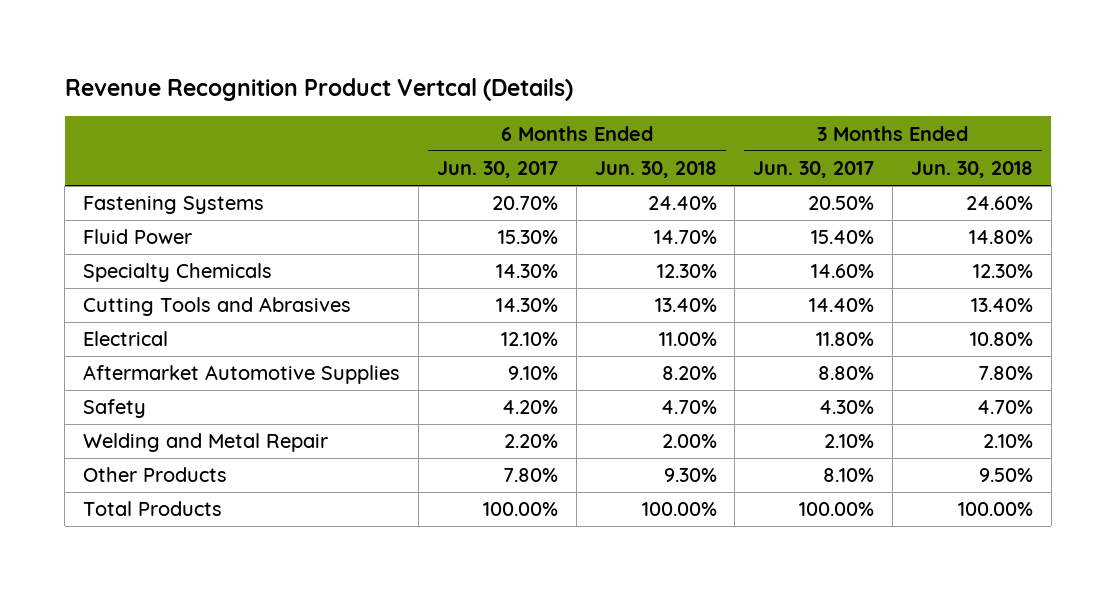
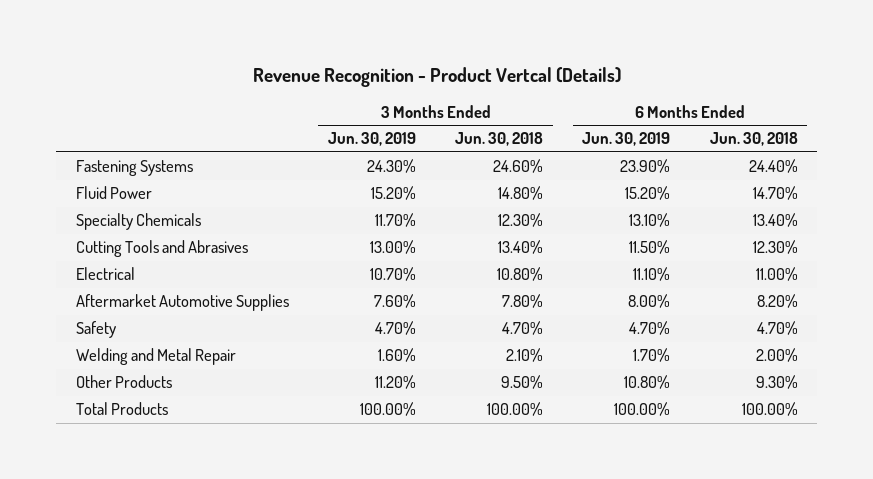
[64,78,573,102] Revenue Recognition Product Vertcal (Details) -> [252,66,621,87] Revenue Recognition - Product Vertcal (Details)
[436,161,558,179] Jun. 30, 2017 -> none
[753,161,875,179] Jun. 30, 2017 -> none
none -> [328,132,417,147] Jun. 30, 2019
none -> [582,132,671,147] Jun. 30, 2019
[656,264,717,279] 12.30% -> [752,213,798,228] 13.40%
[654,298,717,313] 13.40% -> [752,240,798,255] 12.30%

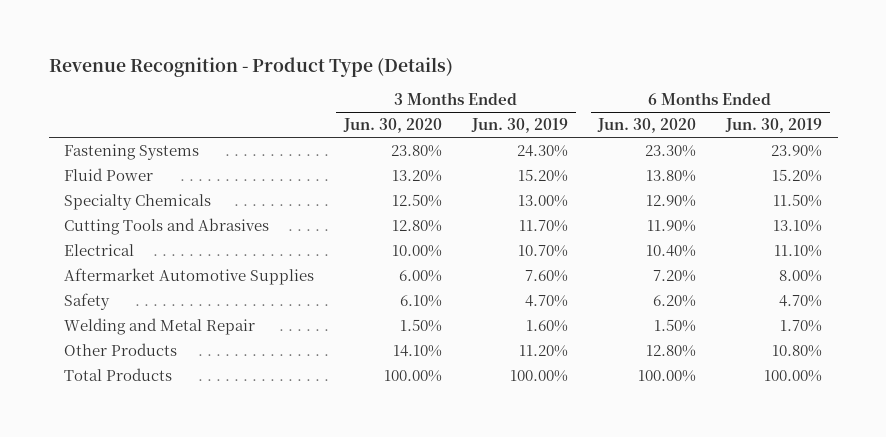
[252,66,621,87] Revenue Recognition - Product Vertcal (Details) -> [48,57,453,78] Revenue Recognition - Product Type (Details)
[455,132,544,147] Jun. 30, 2018 -> none
[709,132,798,147] Jun. 30, 2018 -> none
none -> [343,118,443,134] Jun. 30, 2020
none -> [597,118,697,134] Jun. 30, 2020
[375,213,417,228] 11.70% -> [518,195,569,208] 13.00%
[629,213,671,228] 13.10% -> [773,194,823,208] 11.50%
[370,240,417,255] 13.00% -> [519,220,569,233] 11.70%
[629,240,671,255] 11.50% -> [773,220,823,233] 13.10%

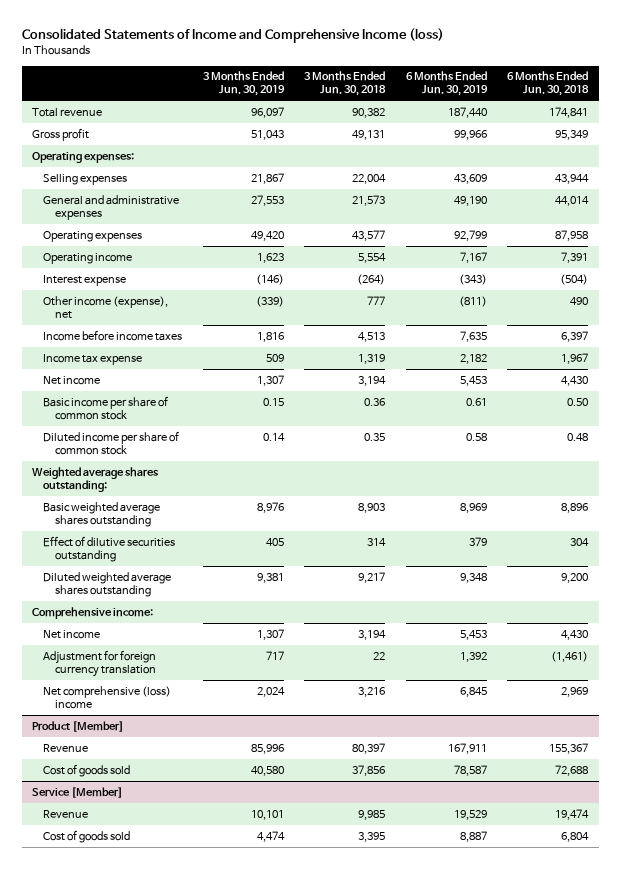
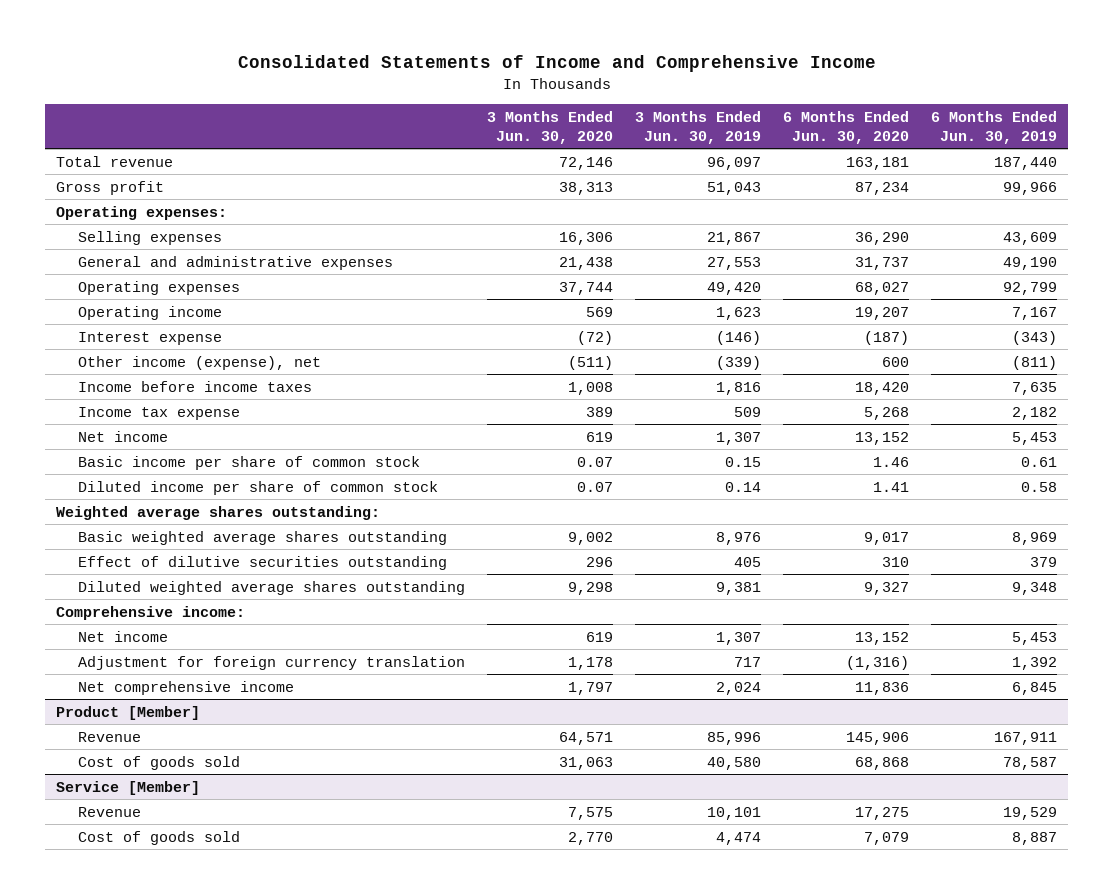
[21,28,444,44] Consolidated Statements of Income and Comprehensive Income (loss) -> [237,55,876,73] Consolidated Statements of Income and Comprehensive Income
[304,71,387,97] 3 Months Ended Jun. 30, 2018 -> none
[507,71,590,97] 6 Months Ended Jun. 30, 2018 -> none
none -> [486,110,613,144] 3 Months Ended Jun. 30, 2020
none -> [783,110,910,144] 6 Months Ended Jun. 30, 2020
[43,685,172,709] Net comprehensive (loss) income -> [77,680,294,695] Net comprehensive income

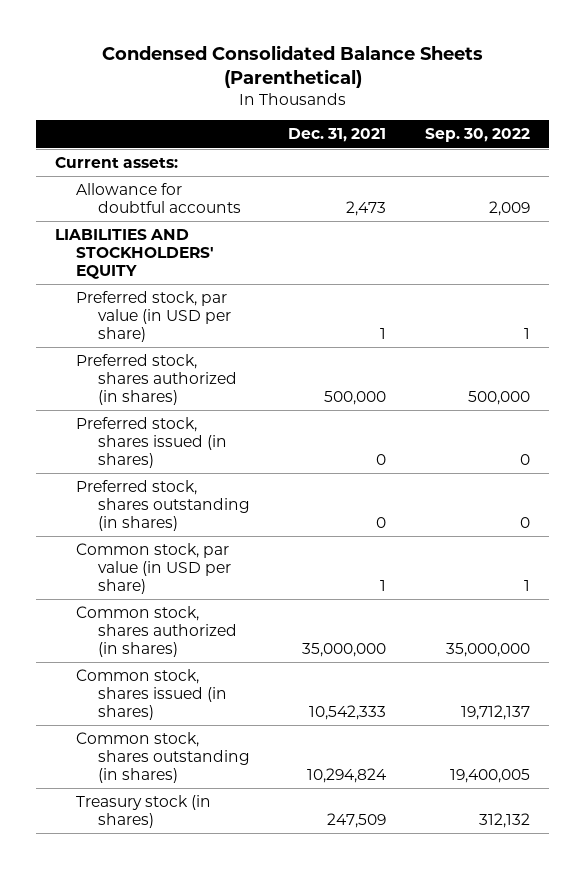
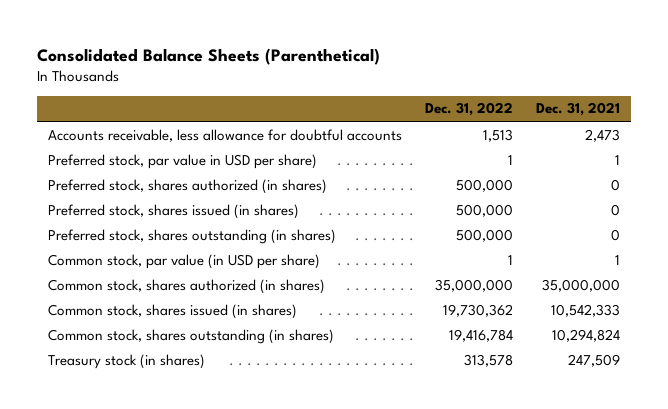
[101,44,483,88] Condensed Consolidated Balance Sheets (Parenthetical) -> [37,47,381,65] Consolidated Balance Sheets (Parenthetical)
[425,128,531,143] Sep. 30, 2022 -> none
none -> [424,102,513,117] Dec. 31, 2022
[55,157,179,169] Current assets: -> none
[55,229,215,279] LIABILITIES AND STOCKHOLDERS' EQUITY -> none
[76,183,241,213] Allowance for doubtful accounts -> [48,128,403,142] Accounts receivable, less allowance for doubtful accounts
[76,291,231,342] Preferred stock, par value (in USD per share) -> [48,153,318,169] Preferred stock, par value in USD per share)
[324,390,387,405] 500,000 -> [610,178,620,191] 0

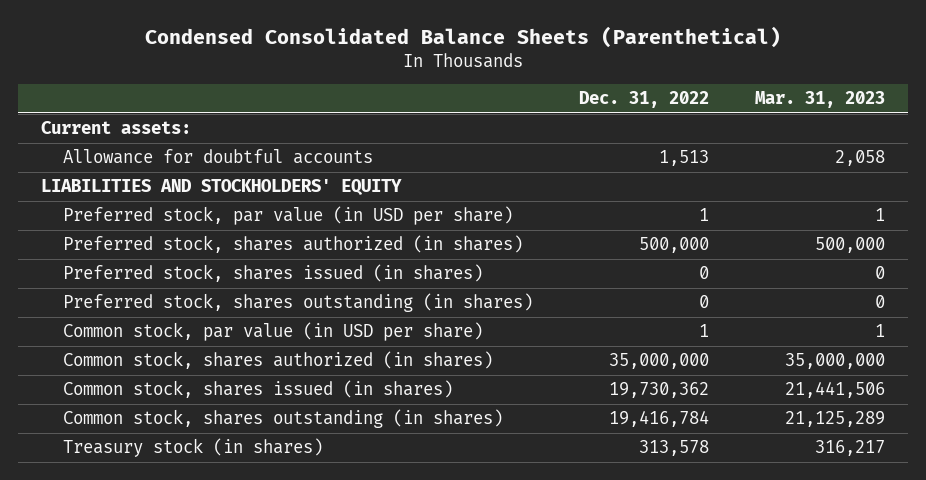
[37,47,381,65] Consolidated Balance Sheets (Parenthetical) -> [145,26,782,49] Condensed Consolidated Balance Sheets (Parenthetical)
[535,102,620,117] Dec. 31, 2021 -> none
none -> [755,91,886,109] Mar. 31, 2023
none -> [41,121,192,135] Current assets:
[48,128,403,142] Accounts receivable, less allowance for doubtful accounts -> [62,149,373,165] Allowance for doubtful accounts
none -> [41,179,403,196] LIABILITIES AND STOCKHOLDERS' EQUITY
[48,153,318,169] Preferred stock, par value in USD per share) -> [62,206,513,226] Preferred stock, par value (in USD per share)
[455,203,513,217] 500,000 -> [698,266,709,280] 0
[455,228,513,242] 500,000 -> [698,295,709,309] 0

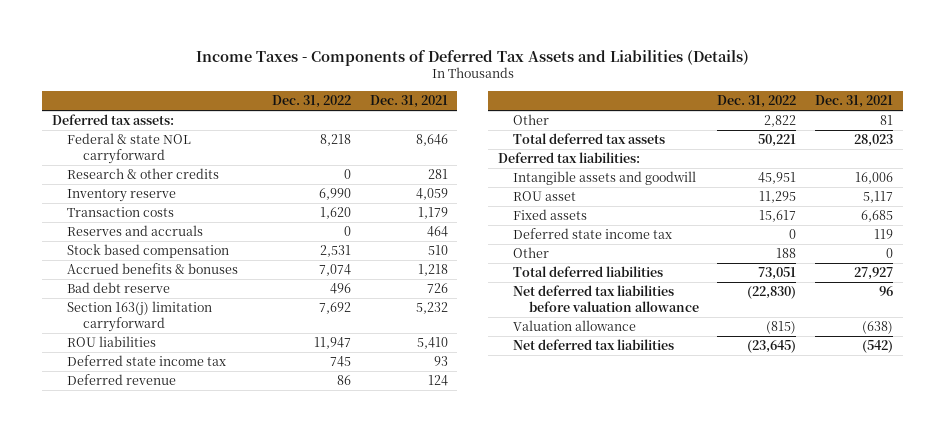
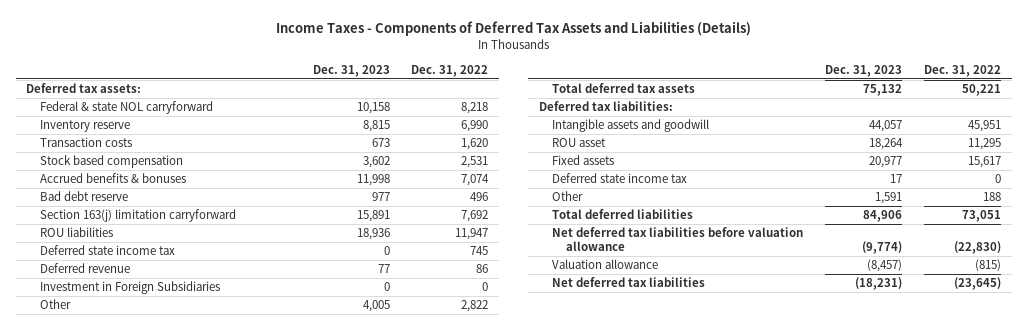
[369,95,448,109] Dec. 31, 2021 -> none
none -> [312,64,390,77] Dec. 31, 2023
[67,168,220,180] Research & other credits -> none
[67,225,204,237] Reserves and accruals -> none
none -> [39,281,220,295] Investment in Foreign Subsidiaries

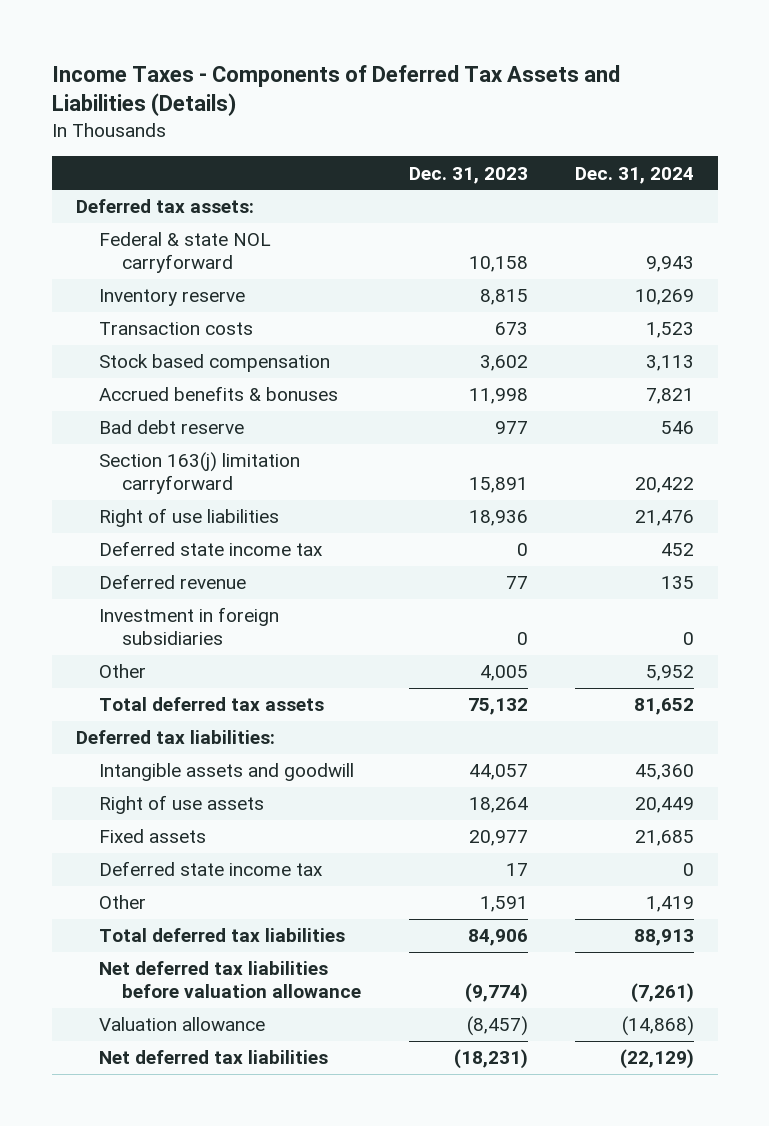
[411,64,489,77] Dec. 31, 2022 -> none
none -> [574,166,694,184] Dec. 31, 2024
[39,227,113,238] ROU liabilities -> [98,508,279,528] Right of use liabilities
[39,281,220,295] Investment in Foreign Subsidiaries -> [98,607,279,646] Investment in foreign subsidiaries
[552,138,607,148] ROU asset -> [98,795,264,815] Right of use assets
[552,209,694,220] Total deferred liabilities -> [98,928,345,943] Total deferred tax liabilities

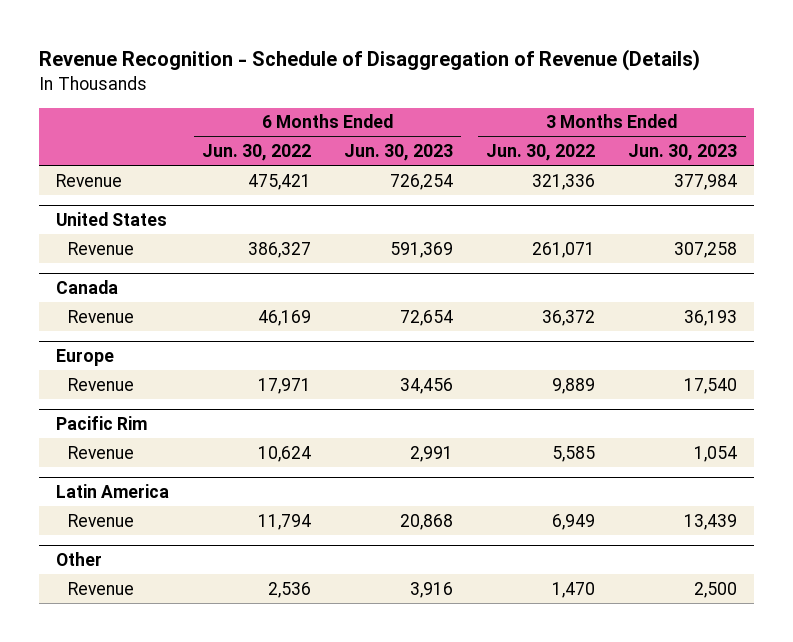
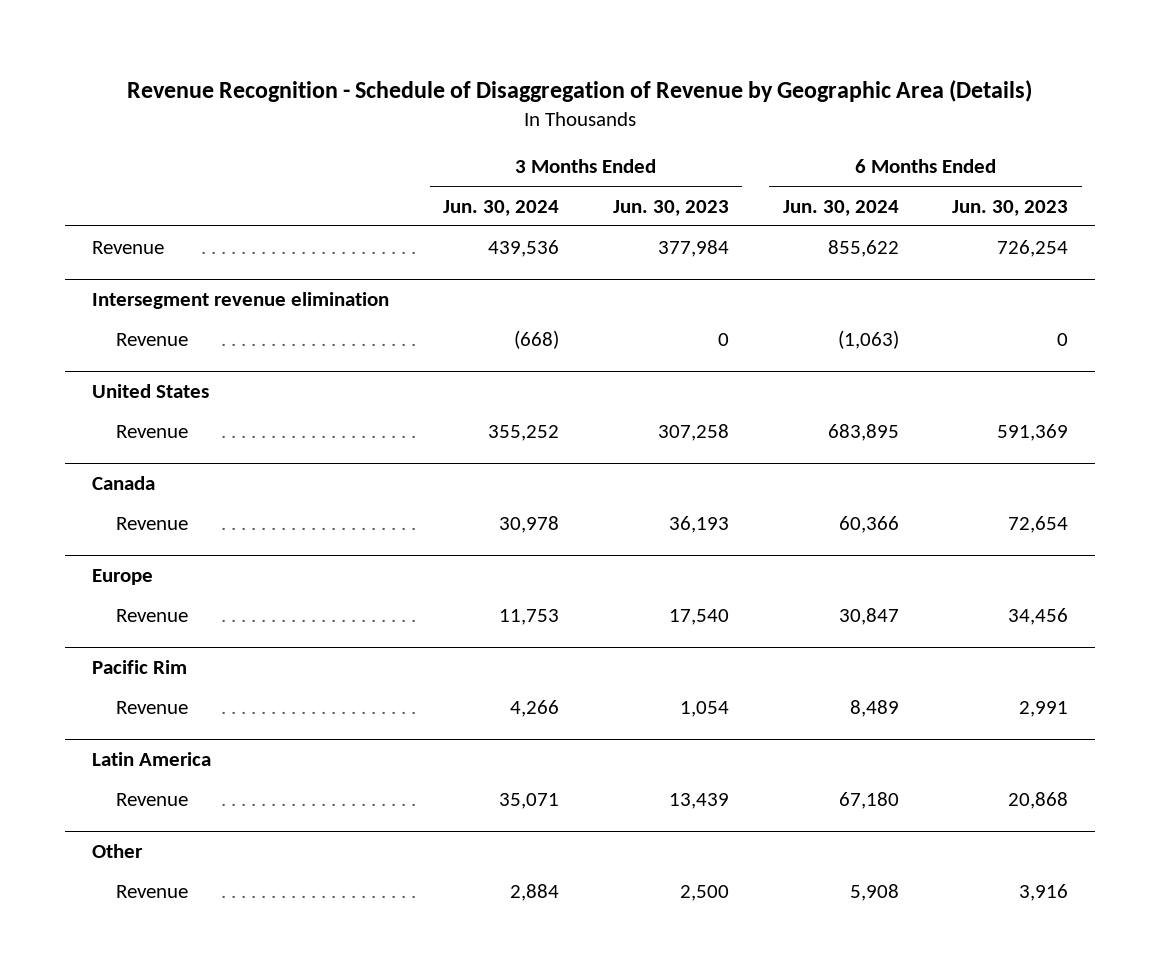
[39,49,701,72] Revenue Recognition - Schedule of Disaggregation of Revenue (Details) -> [127,79,1033,102] Revenue Recognition - Schedule of Disaggregation of Revenue by Geographic Area (Details)
[202,144,312,162] Jun. 30, 2022 -> none
[486,144,596,162] Jun. 30, 2022 -> none
none -> [443,199,560,216] Jun. 30, 2024
none -> [782,199,899,216] Jun. 30, 2024
none -> [92,292,390,310] Intersegment revenue elimination
none -> [115,332,188,346] Revenue

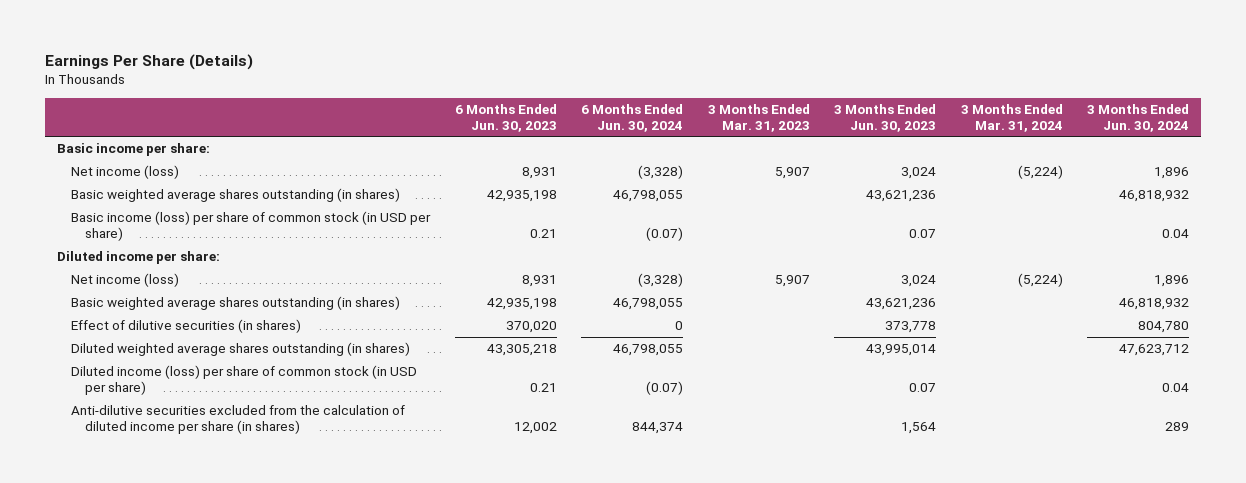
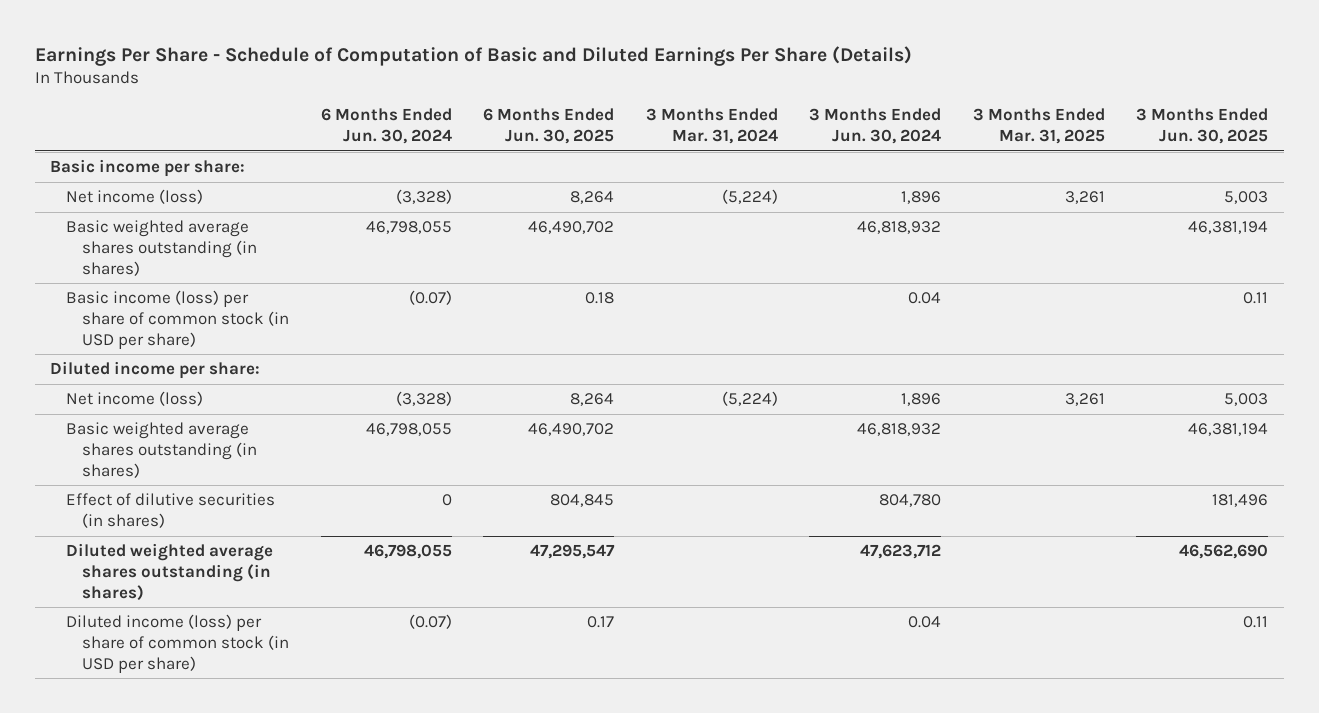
[44,53,253,70] Earnings Per Share (Details) -> [34,45,912,66] Earnings Per Share - Schedule of Computation of Basic and Diluted Earnings Per Share (Details)
[454,103,557,132] 6 Months Ended Jun. 30, 2023 -> none
[707,103,810,132] 3 Months Ended Mar. 31, 2023 -> none
[834,103,937,132] 3 Months Ended Jun. 30, 2023 -> none
none -> [483,108,615,144] 6 Months Ended Jun. 30, 2025
none -> [972,108,1105,144] 3 Months Ended Mar. 31, 2025
none -> [1136,108,1269,144] 3 Months Ended Jun. 30, 2025
[71,405,406,435] Anti-dilutive securities excluded from the calculation of diluted income per share (in shares) -> none

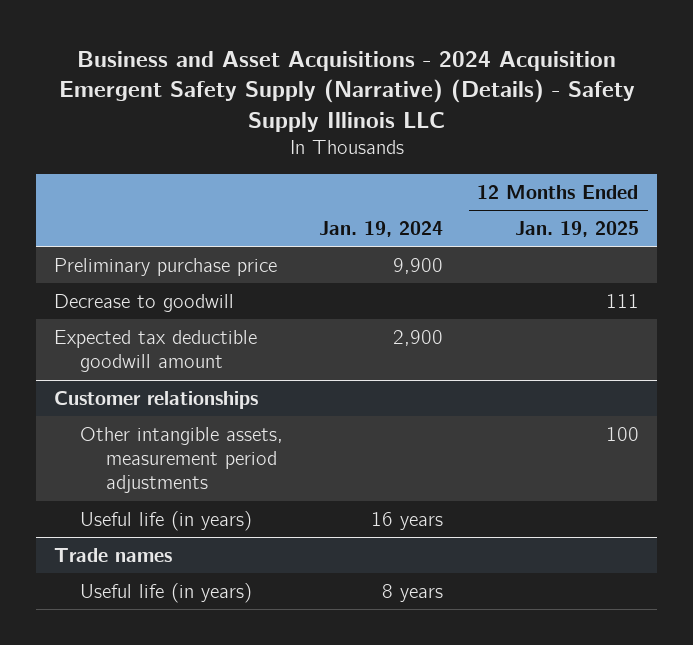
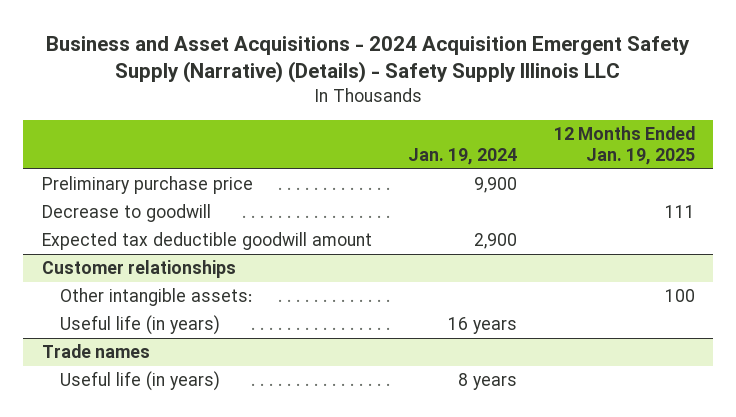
[80,426,284,494] Other intangible assets, measurement period adjustments -> [60,288,253,307] Other intangible assets:

